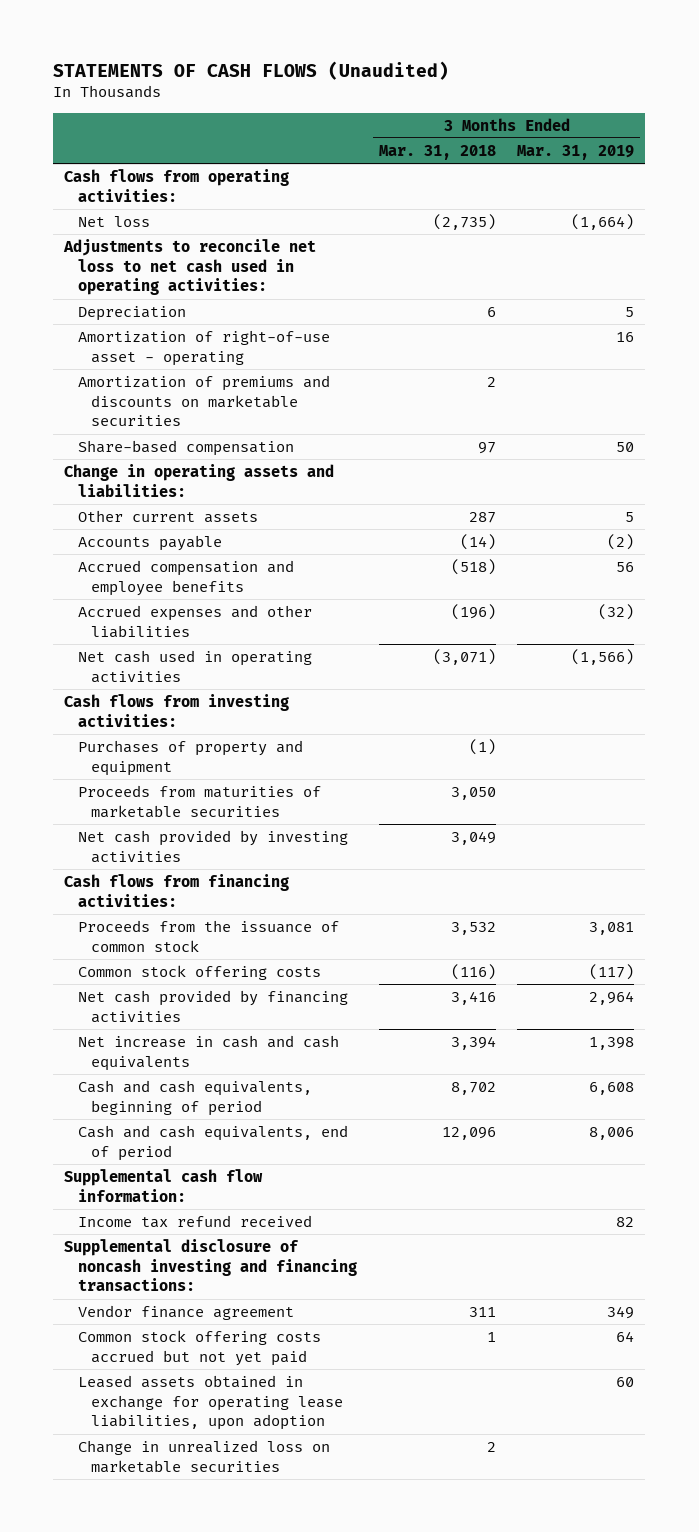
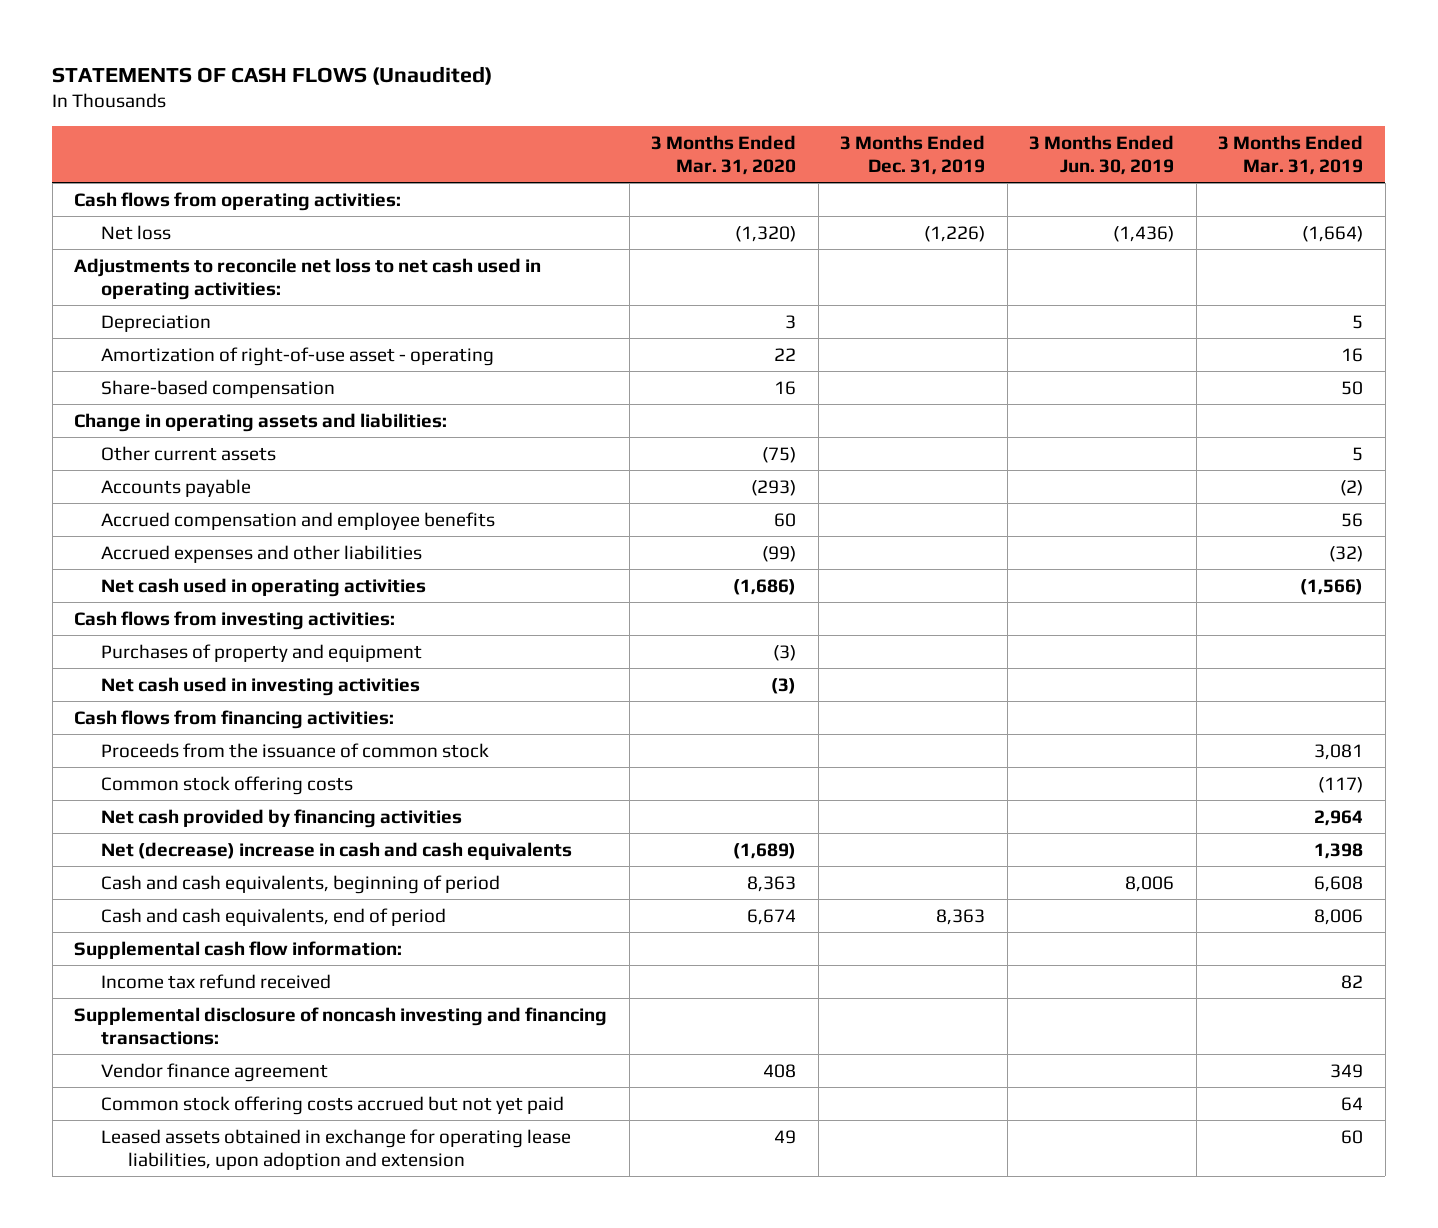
[378,144,496,160] Mar. 31, 2018 -> none
none -> [651,134,797,176] 3 Months Ended Mar. 31, 2020
none -> [840,134,986,176] 3 Months Ended Dec. 31, 2019
none -> [1029,134,1175,176] 3 Months Ended Jun. 30, 2019
[77,374,330,427] Amortization of premiums and discounts on marketable securities -> none
[77,784,321,818] Proceeds from maturities of marketable securities -> none
[77,829,348,863] Net cash provided by investing activities -> [101,676,421,696] Net cash used in investing activities
[77,1034,339,1071] Net increase in cash and cash equivalents -> [101,841,573,860] Net (decrease) increase in cash and cash equivalents
[77,1439,330,1473] Change in unrealized loss on marketable securities -> none
[77,1374,344,1431] Leased assets obtained in exchange for operating lease liabilities, upon adoption -> [101,1128,572,1171] Leased assets obtained in exchange for operating lease liabilities, upon adoption and extension

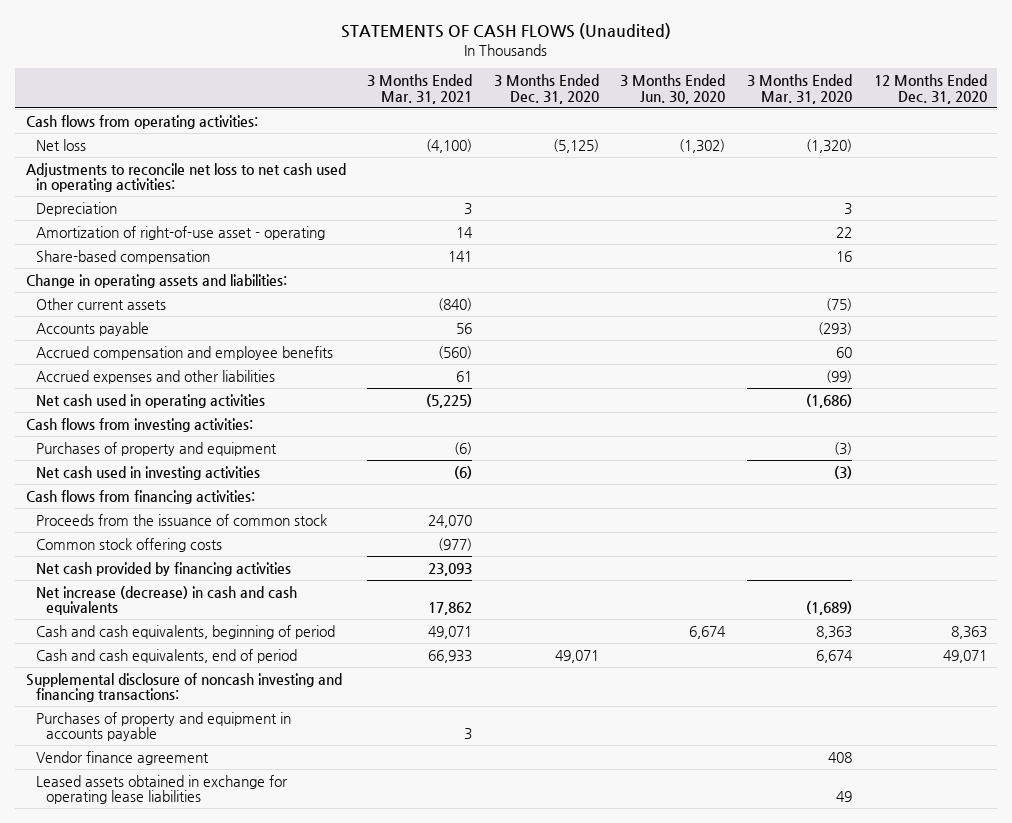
[840,134,986,176] 3 Months Ended Dec. 31, 2019 -> none
[1029,134,1175,176] 3 Months Ended Jun. 30, 2019 -> none
[1218,134,1364,176] 3 Months Ended Mar. 31, 2019 -> none
none -> [367,73,473,104] 3 Months Ended Mar. 31, 2021
none -> [493,73,599,104] 3 Months Ended Dec. 31, 2020
none -> [620,73,726,104] 3 Months Ended Jun. 30, 2020
none -> [873,73,987,104] 12 Months Ended Dec. 31, 2020
[101,841,573,860] Net (decrease) increase in cash and cash equivalents -> [35,585,297,616] Net increase (decrease) in cash and cash equivalents
[74,940,403,959] Supplemental cash flow information: -> none
[101,973,332,989] Income tax refund received -> none
none -> [35,711,291,742] Purchases of property and equipment in accounts payable
[101,1095,565,1115] Common stock offering costs accrued but not yet paid -> none
[101,1128,572,1171] Leased assets obtained in exchange for operating lease liabilities, upon adoption and extension -> [35,774,288,805] Leased assets obtained in exchange for operating lease liabilities

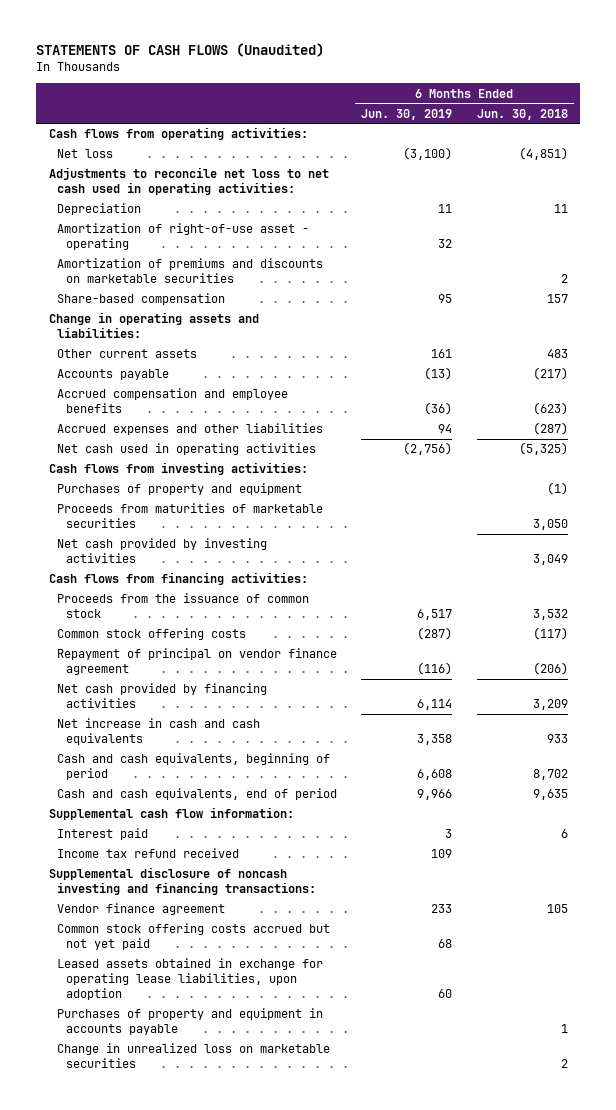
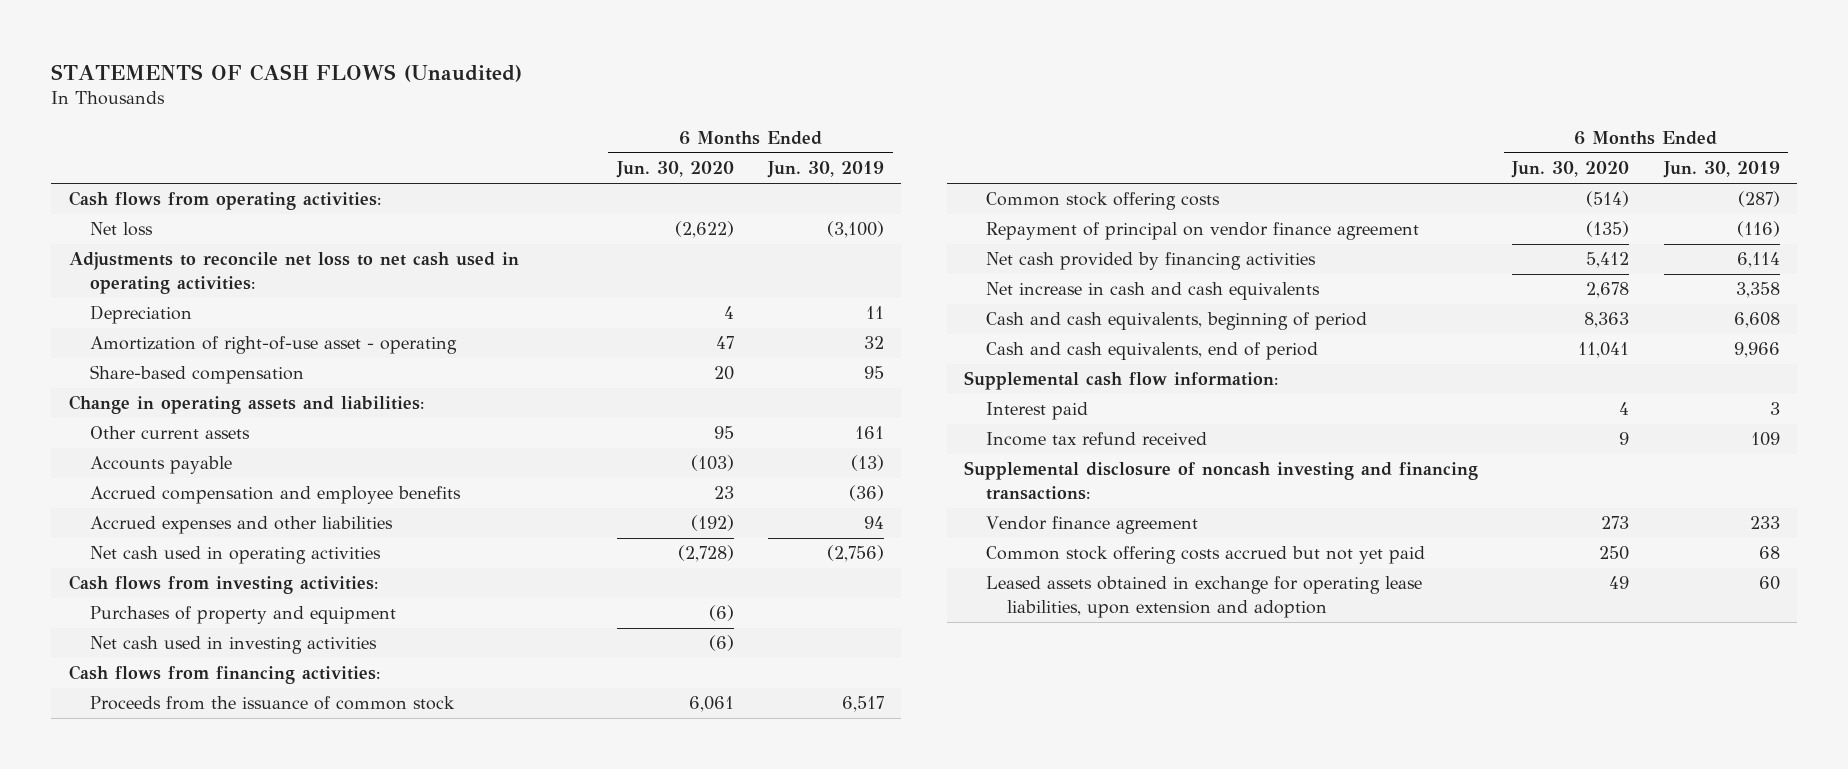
[476,108,568,120] Jun. 30, 2018 -> none
none -> [615,161,734,179] Jun. 30, 2020
[57,258,324,284] Amortization of premiums and discounts on marketable securities -> none
[57,503,324,529] Proceeds from maturities of marketable securities -> none
[57,538,268,564] Net cash provided by investing activities -> [90,636,378,655] Net cash used in investing activities
[57,1008,324,1036] Purchases of property and equipment in accounts payable -> none
[57,1043,331,1069] Change in unrealized loss on marketable securities -> none
[57,958,324,1001] Leased assets obtained in exchange for operating lease liabilities, upon adoption -> [985,576,1422,618] Leased assets obtained in exchange for operating lease liabilities, upon extension and adoption

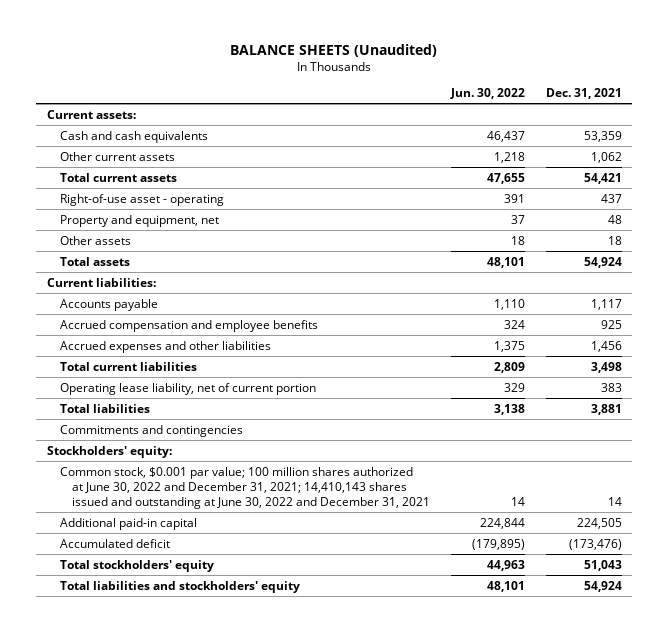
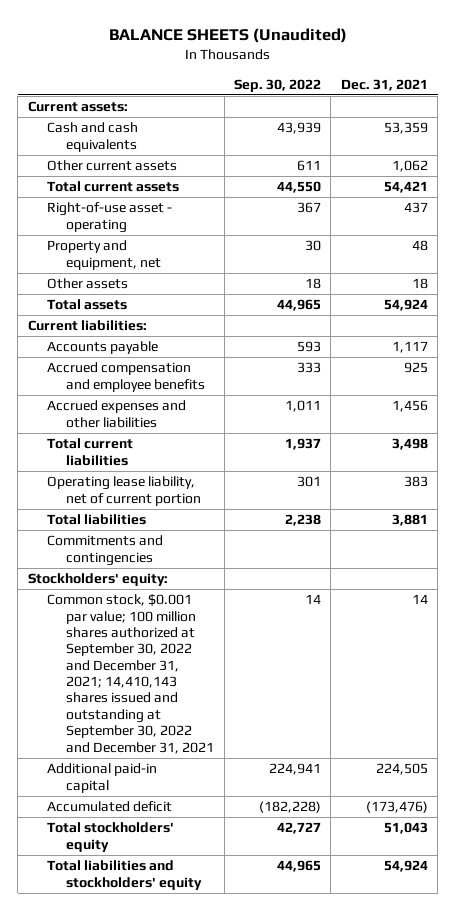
[450,87,526,99] Jun. 30, 2022 -> none
none -> [234,78,322,92] Sep. 30, 2022
[59,466,431,509] Common stock, $0.001 par value; 100 million shares authorized at June 30, 2022 and December 31, 2021; 14,410,143 shares issued and outstanding at June 30, 2022 and December 31, 2021 -> [47,594,215,754] Common stock, $0.001 par value; 100 million shares authorized at September 30, 2022 and December 31, 2021; 14,410,143 shares issued and outstanding at September 30, 2022 and December 31, 2021

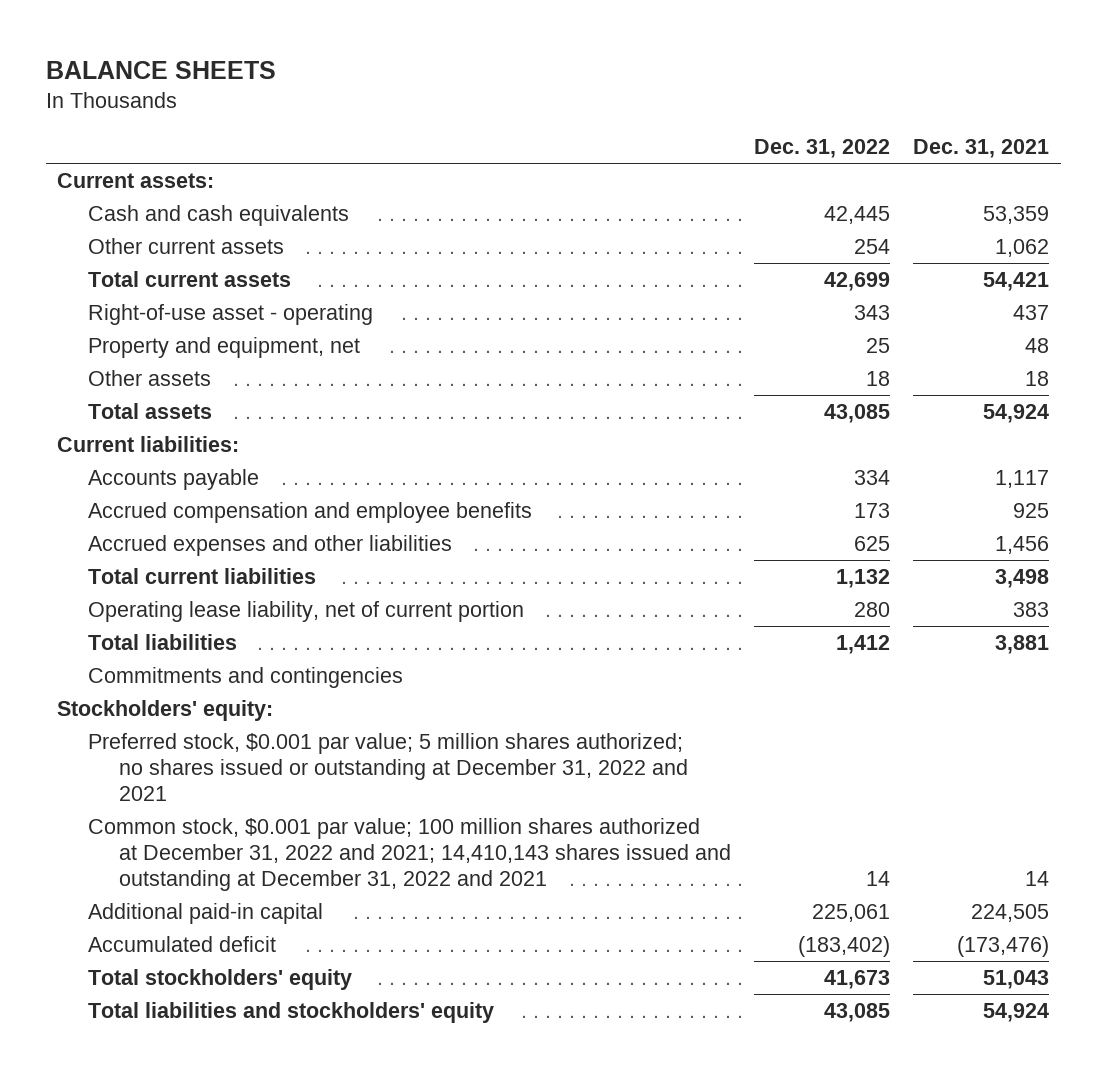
[108,27,347,43] BALANCE SHEETS (Unaudited) -> [45,61,276,80] BALANCE SHEETS
[234,78,322,92] Sep. 30, 2022 -> none
none -> [754,138,891,158] Dec. 31, 2022
none -> [88,733,689,801] Preferred stock, $0.001 par value; 5 million shares authorized; no shares issued or outstanding at December 31, 2022 and 2021
[47,594,215,754] Common stock, $0.001 par value; 100 million shares authorized at September 30, 2022 and December 31, 2021; 14,410,143 shares issued and outstanding at September 30, 2022 and December 31, 2021 -> [88,818,732,891] Common stock, $0.001 par value; 100 million shares authorized at December 31, 2022 and 2021; 14,410,143 shares issued and outstanding at December 31, 2022 and 2021

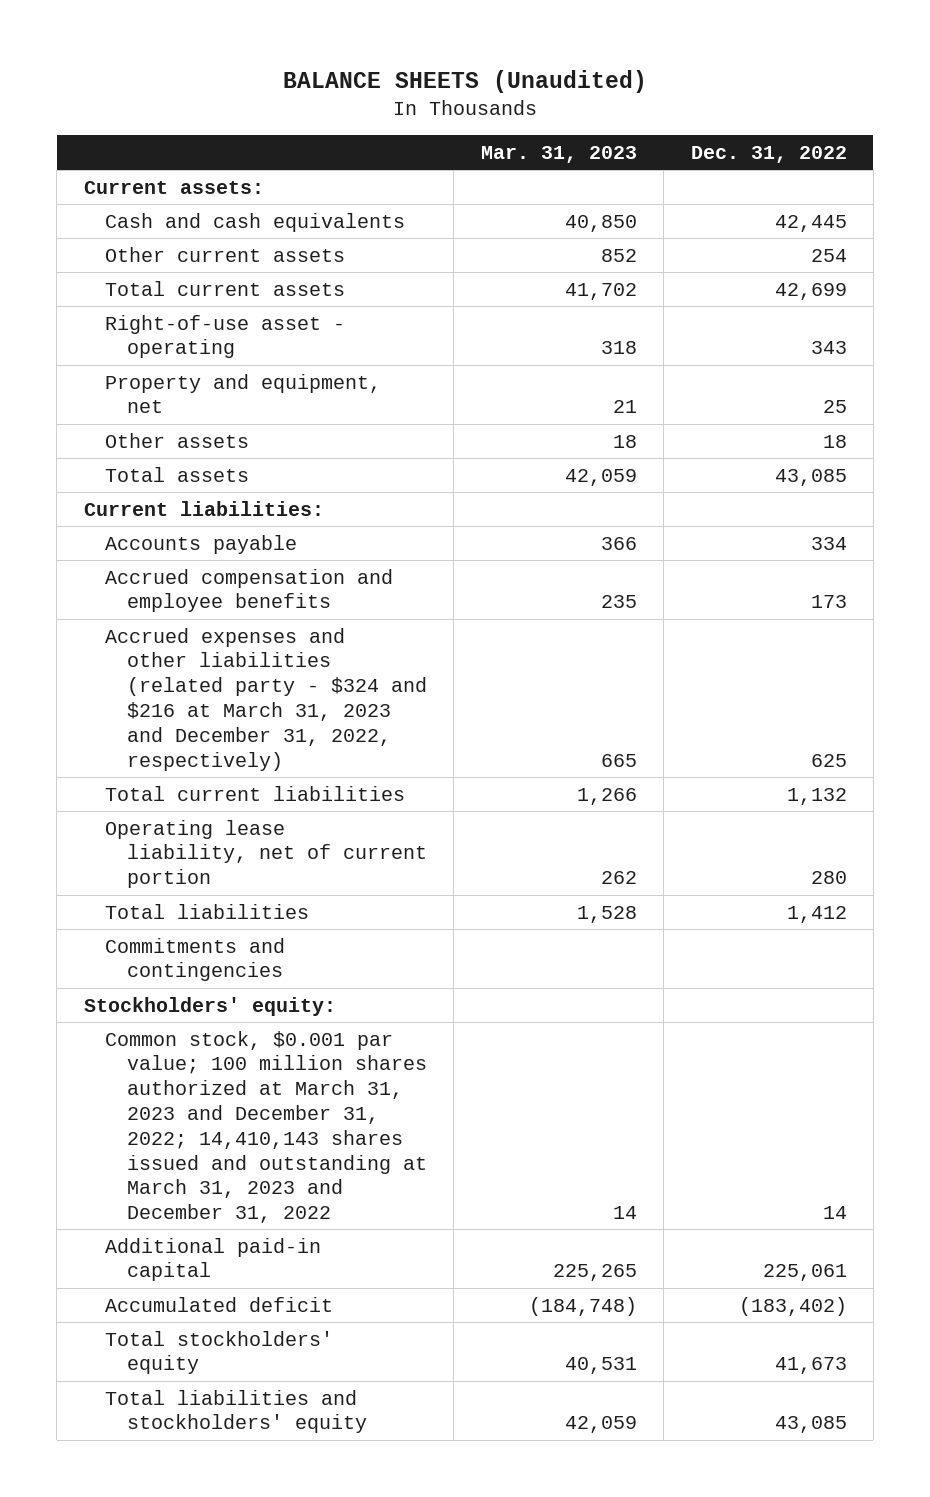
[45,61,276,80] BALANCE SHEETS -> [283,70,648,94] BALANCE SHEETS (Unaudited)
[913,138,1050,158] Dec. 31, 2021 -> none
none -> [480,146,637,164] Mar. 31, 2023
[88,535,453,557] Accrued expenses and other liabilities -> [105,627,427,771] Accrued expenses and other liabilities (related party - $324 and $216 at March 31, 2023 and December 31, 2022, respectively)
[88,733,689,801] Preferred stock, $0.001 par value; 5 million shares authorized; no shares issued or outstanding at December 31, 2022 and 2021 -> none
[88,818,732,891] Common stock, $0.001 par value; 100 million shares authorized at December 31, 2022 and 2021; 14,410,143 shares issued and outstanding at December 31, 2022 and 2021 -> [105,1030,427,1224] Common stock, $0.001 par value; 100 million shares authorized at March 31, 2023 and December 31, 2022; 14,410,143 shares issued and outstanding at March 31, 2023 and December 31, 2022

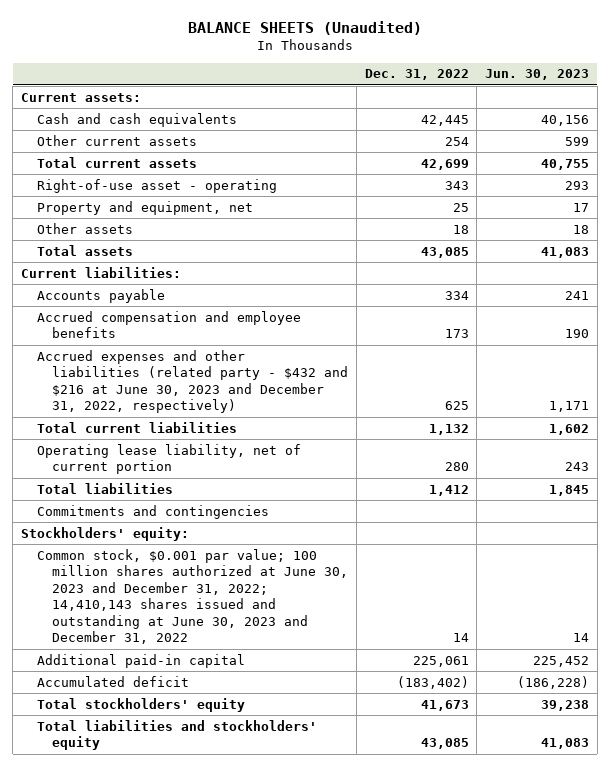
[480,146,637,164] Mar. 31, 2023 -> none
none -> [484,69,589,81] Jun. 30, 2023
[105,627,427,771] Accrued expenses and other liabilities (related party - $324 and $216 at March 31, 2023 and December 31, 2022, respectively) -> [36,349,349,414] Accrued expenses and other liabilities (related party - $432 and $216 at June 30, 2023 and December 31, 2022, respectively)
[105,1030,427,1224] Common stock, $0.001 par value; 100 million shares authorized at March 31, 2023 and December 31, 2022; 14,410,143 shares issued and outstanding at March 31, 2023 and December 31, 2022 -> [36,548,349,645] Common stock, $0.001 par value; 100 million shares authorized at June 30, 2023 and December 31, 2022; 14,410,143 shares issued and outstanding at June 30, 2023 and December 31, 2022

